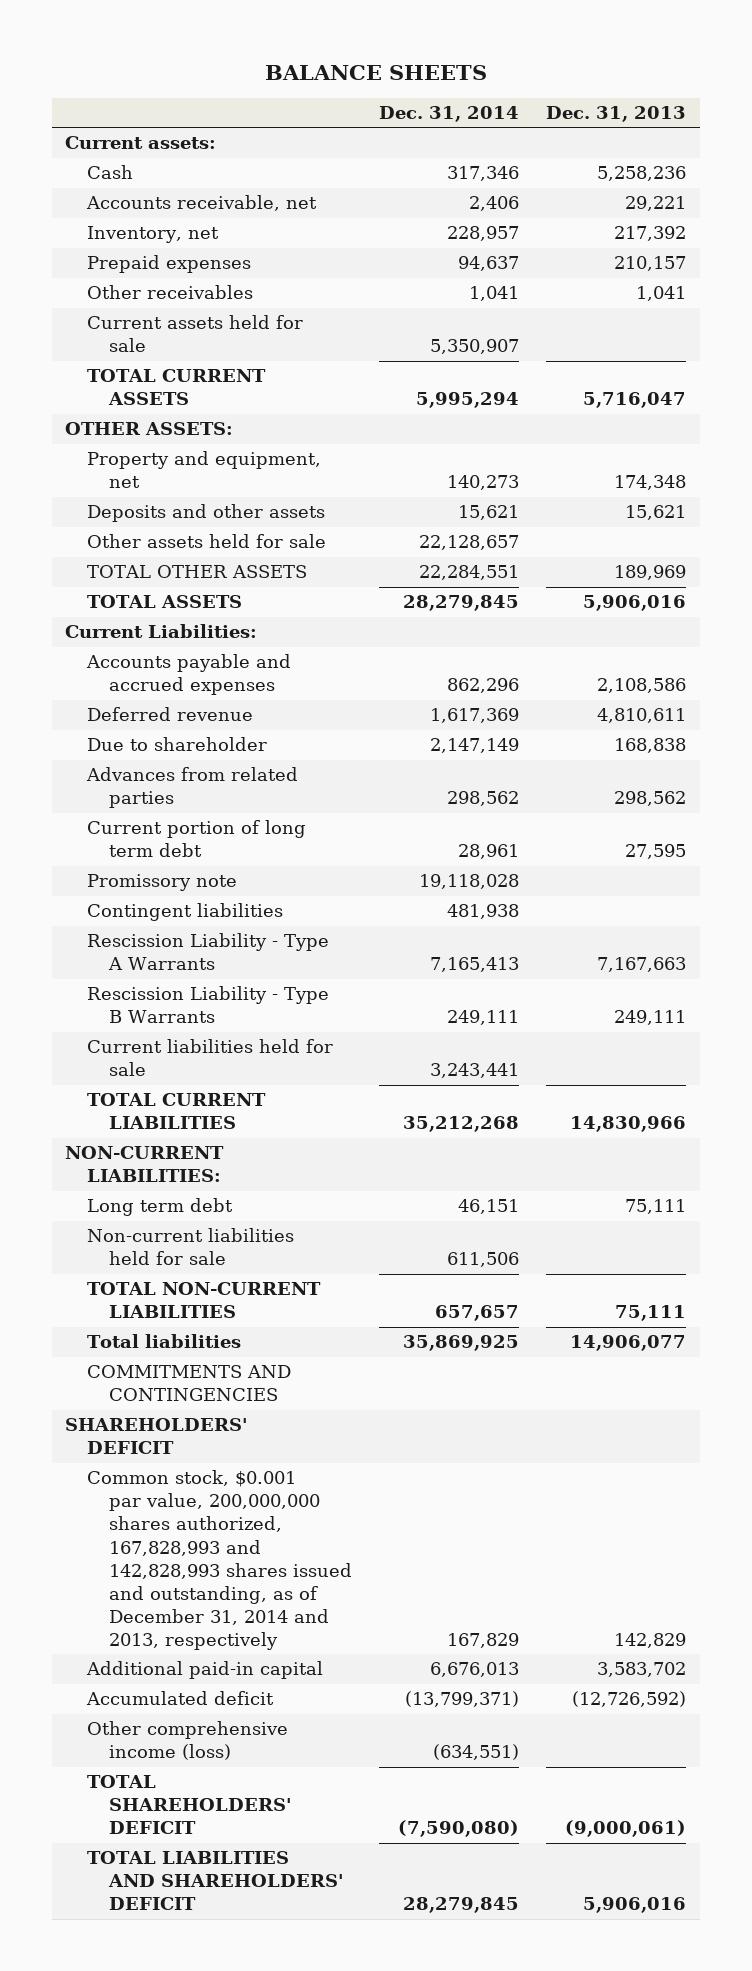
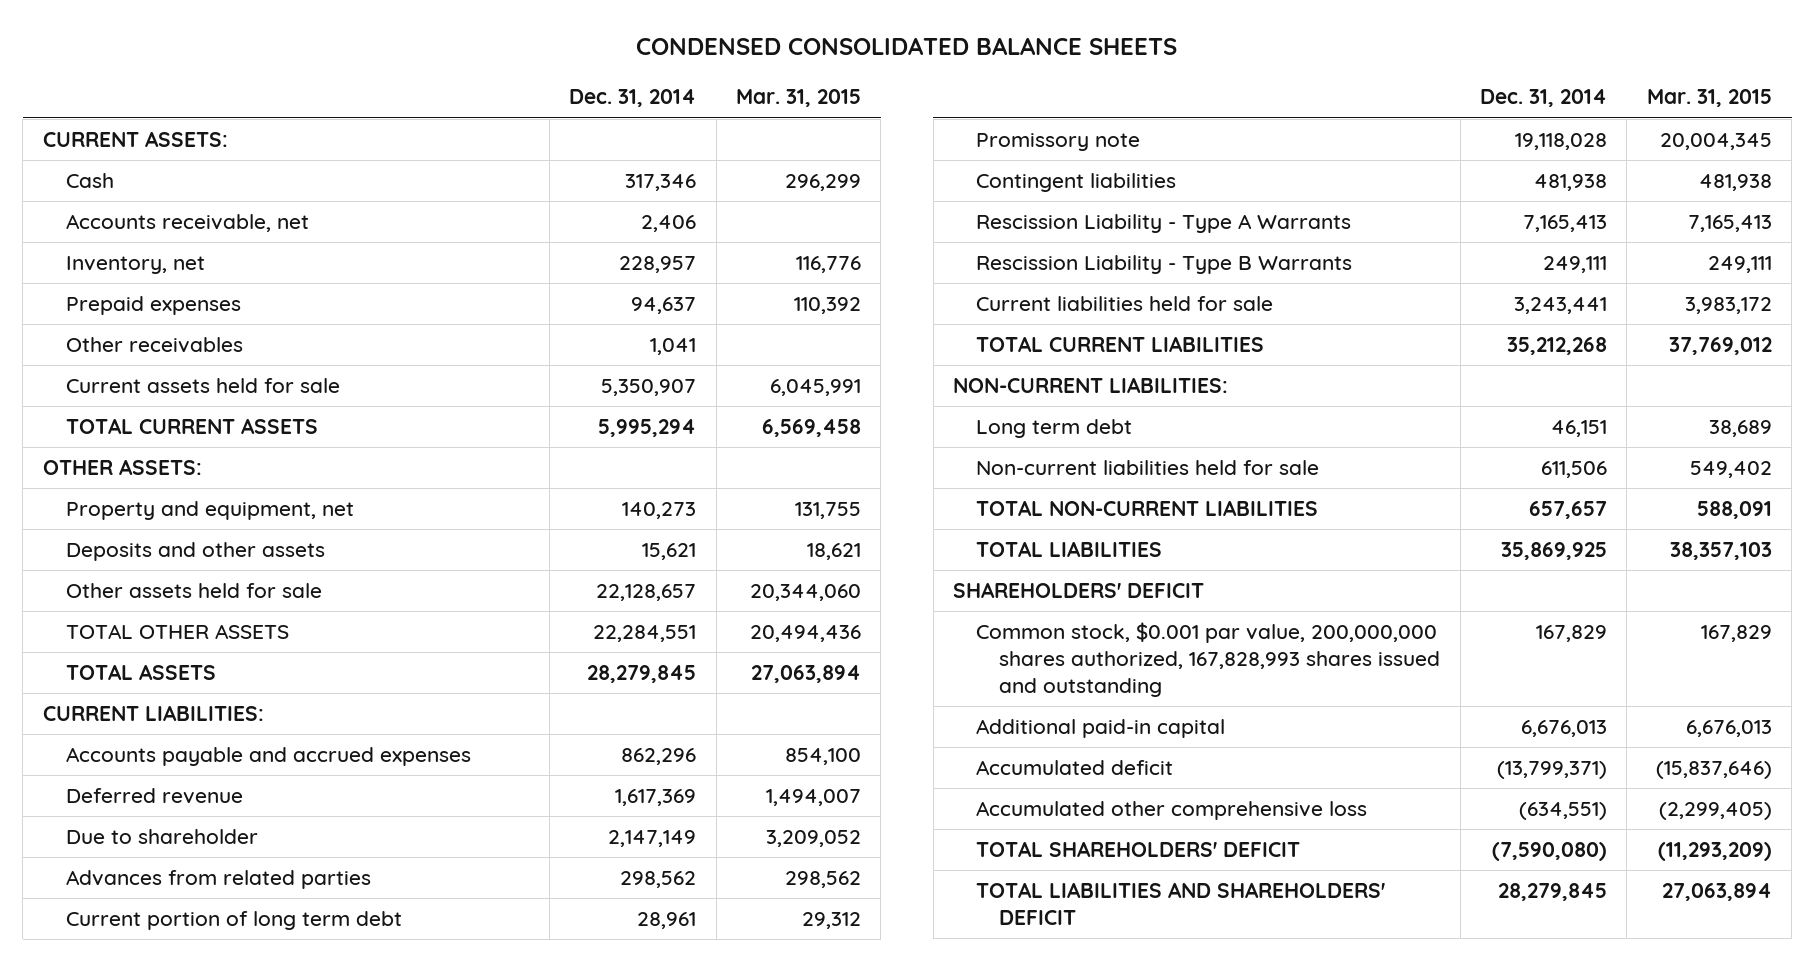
[264,64,487,80] BALANCE SHEETS -> [636,37,1178,56] CONDENSED CONSOLIDATED BALANCE SHEETS
[546,105,687,122] Dec. 31, 2013 -> none
none -> [736,89,862,108] Mar. 31, 2015
[65,136,217,150] Current assets: -> [42,131,228,148] CURRENT ASSETS:
[65,624,258,639] Current Liabilities: -> [42,705,264,722] CURRENT LIABILITIES:
[87,1365,292,1402] COMMITMENTS AND CONTINGENCIES -> none
[87,1334,242,1349] Total liabilities -> [976,541,1163,558] TOTAL LIABILITIES
[87,1470,352,1650] Common stock, $0.001 par value, 200,000,000 shares authorized, 167,828,993 and 142,828,993 shares issued and outstanding, as of December 31, 2014 and 2013, respectively -> [976,622,1441,697] Common stock, $0.001 par value, 200,000,000 shares authorized, 167,828,993 shares issued and outstanding
[87,1721,289,1761] Other comprehensive income (loss) -> [976,801,1368,821] Accumulated other comprehensive loss

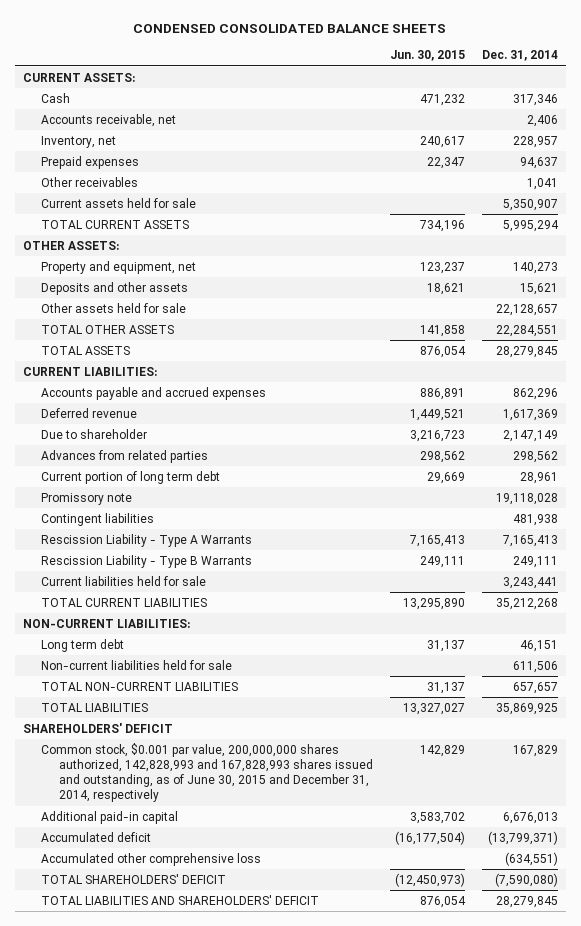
[736,89,862,108] Mar. 31, 2015 -> none
none -> [389,50,465,62] Jun. 30, 2015
[976,622,1441,697] Common stock, $0.001 par value, 200,000,000 shares authorized, 167,828,993 shares issued and outstanding -> [40,742,373,803] Common stock, $0.001 par value, 200,000,000 shares authorized, 142,828,993 and 167,828,993 shares issued and outstanding, as of June 30, 2015 and December 31, 2014, respectively

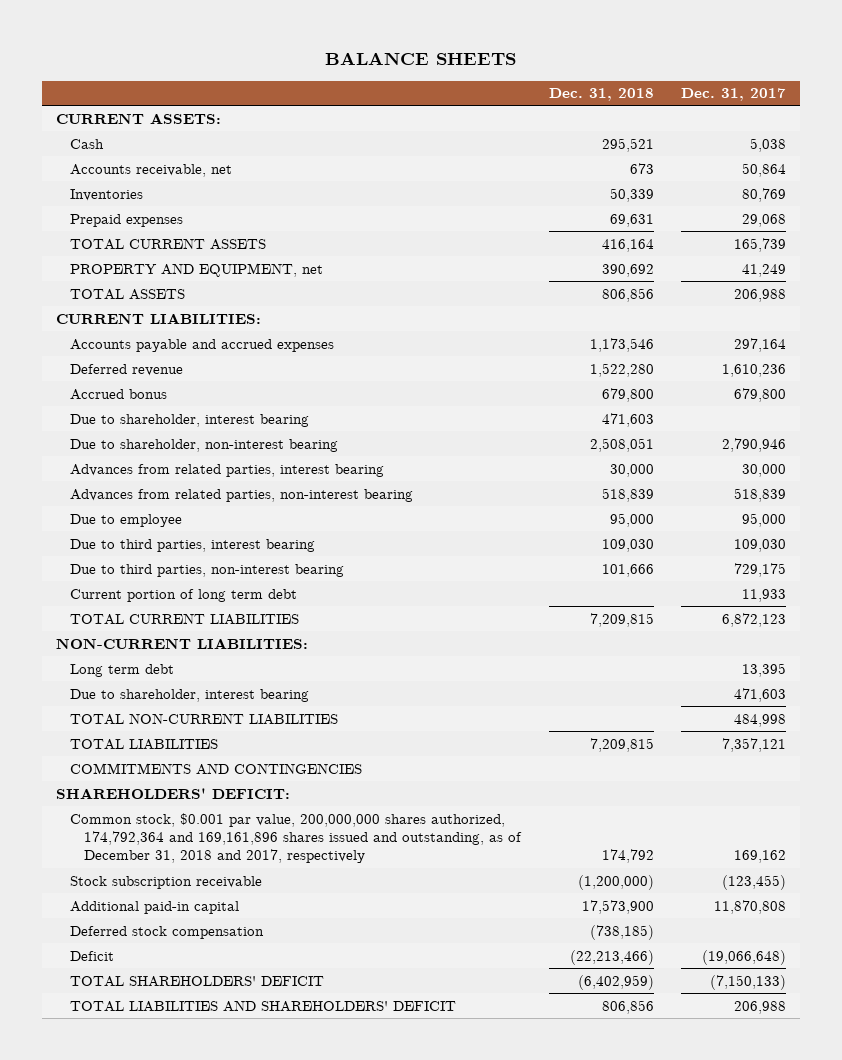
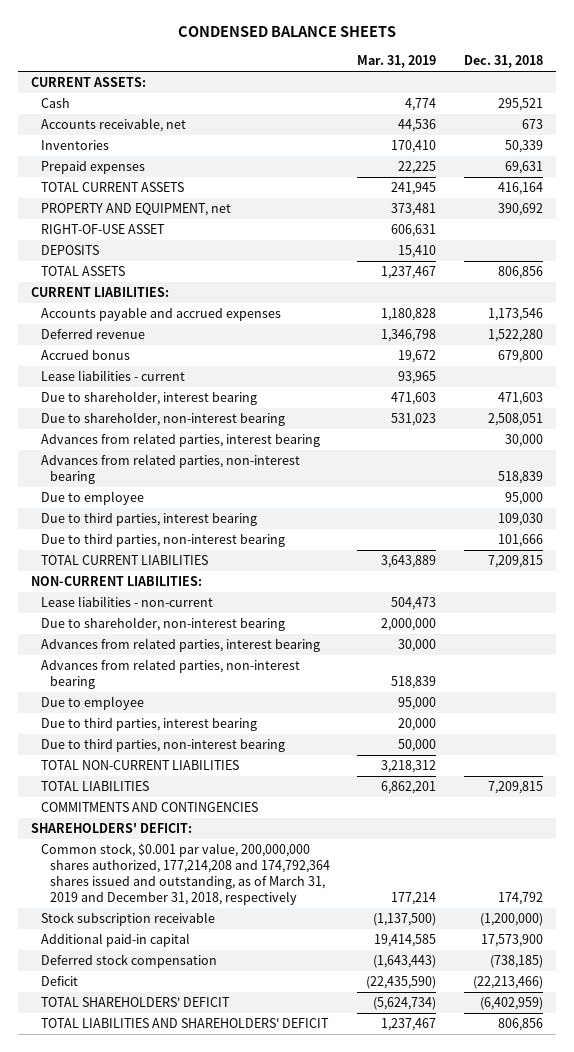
[324,52,516,66] BALANCE SHEETS -> [177,26,396,38] CONDENSED BALANCE SHEETS
[681,88,787,102] Dec. 31, 2017 -> none
none -> [357,54,437,68] Mar. 31, 2019
none -> [40,224,165,235] RIGHT-OF-USE ASSET
none -> [40,245,99,256] DEPOSITS
none -> [40,370,185,382] Lease liabilities - current
[70,588,298,602] Current portion of long term debt -> none
[70,663,175,677] Long term debt -> none
none -> [40,596,213,608] Lease liabilities - non-current
[70,688,310,702] Due to shareholder, interest bearing -> [40,617,285,632] Due to shareholder, non-interest bearing
none -> [40,638,320,653] Advances from related parties, interest bearing
none -> [40,659,300,690] Advances from related parties, non-interest bearing
none -> [40,696,144,711] Due to employee
none -> [40,718,257,732] Due to third parties, interest bearing
none -> [40,739,285,753] Due to third parties, non-interest bearing
[70,812,523,864] Common stock, $0.001 par value, 200,000,000 shares authorized, 174,792,364 and 169,161,896 shares issued and outstanding, as of December 31, 2018 and 2017, respectively -> [40,843,330,905] Common stock, $0.001 par value, 200,000,000 shares authorized, 177,214,208 and 174,792,364 shares issued and outstanding, as of March 31, 2019 and December 31, 2018, respectively

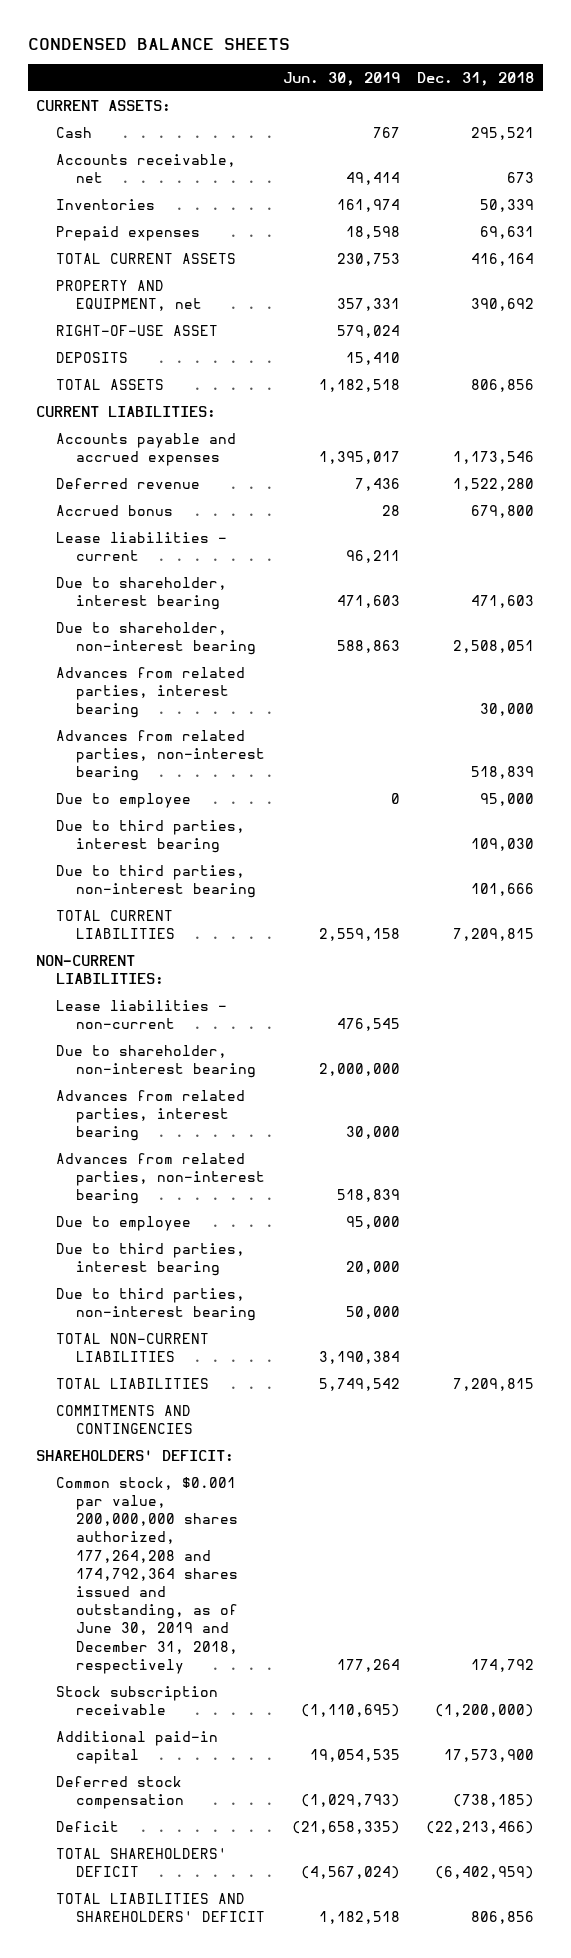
[357,54,437,68] Mar. 31, 2019 -> none
none -> [282,71,400,86] Jun. 30, 2019
[40,843,330,905] Common stock, $0.001 par value, 200,000,000 shares authorized, 177,214,208 and 174,792,364 shares issued and outstanding, as of March 31, 2019 and December 31, 2018, respectively -> [56,1476,239,1674] Common stock, $0.001 par value, 200,000,000 shares authorized, 177,264,208 and 174,792,364 shares issued and outstanding, as of June 30, 2019 and December 31, 2018, respectively

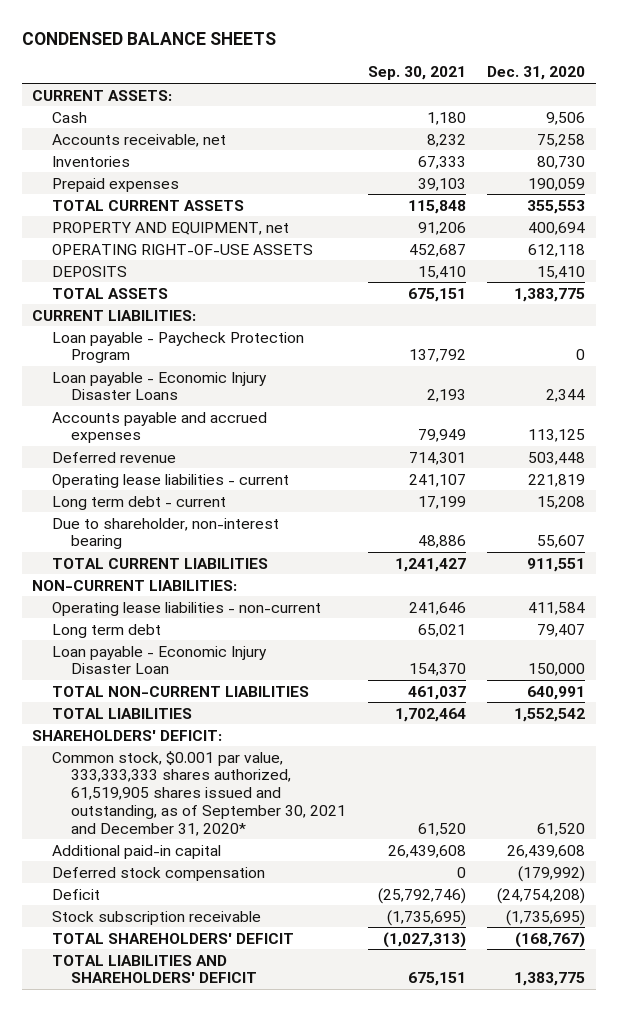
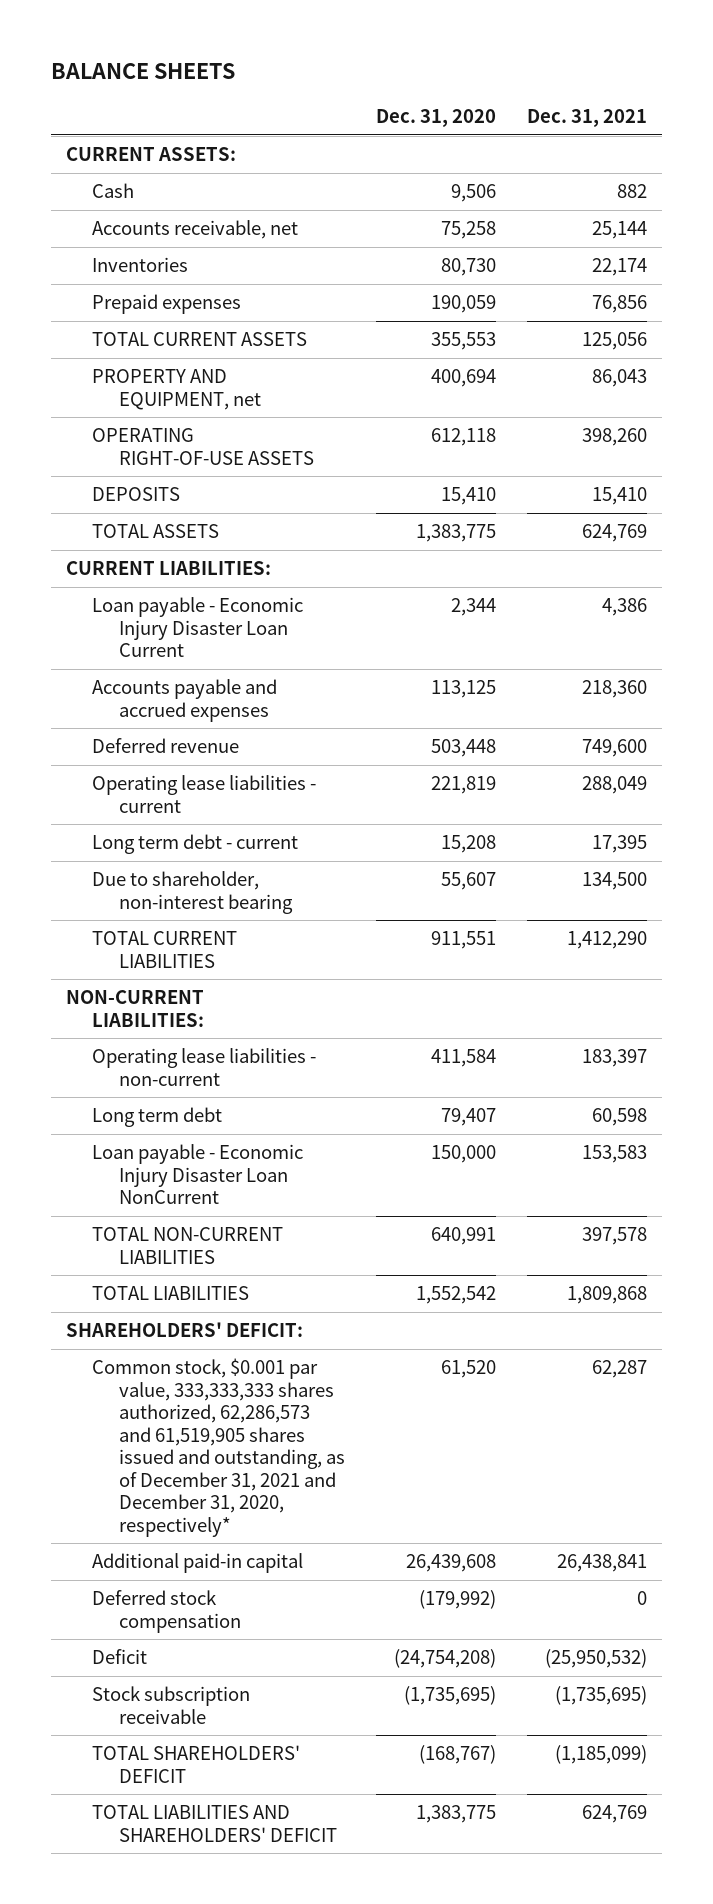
[21,32,276,46] CONDENSED BALANCE SHEETS -> [50,63,235,80] BALANCE SHEETS
[367,66,466,81] Sep. 30, 2021 -> none
none -> [526,109,647,128] Dec. 31, 2021
[51,331,304,364] Loan payable - Paycheck Protection Program -> none
[51,371,267,401] Loan payable - Economic Injury Disaster Loans -> [92,597,304,658] Loan payable - Economic Injury Disaster Loan Current
[51,645,267,675] Loan payable - Economic Injury Disaster Loan -> [92,1144,304,1205] Loan payable - Economic Injury Disaster Loan NonCurrent
[51,750,347,836] Common stock, $0.001 par value, 333,333,333 shares authorized, 61,519,905 shares issued and outstanding, as of September 30, 2021 and December 31, 2020* -> [92,1358,345,1537] Common stock, $0.001 par value, 333,333,333 shares authorized, 62,286,573 and 61,519,905 shares issued and outstanding, as of December 31, 2021 and December 31, 2020, respectively*

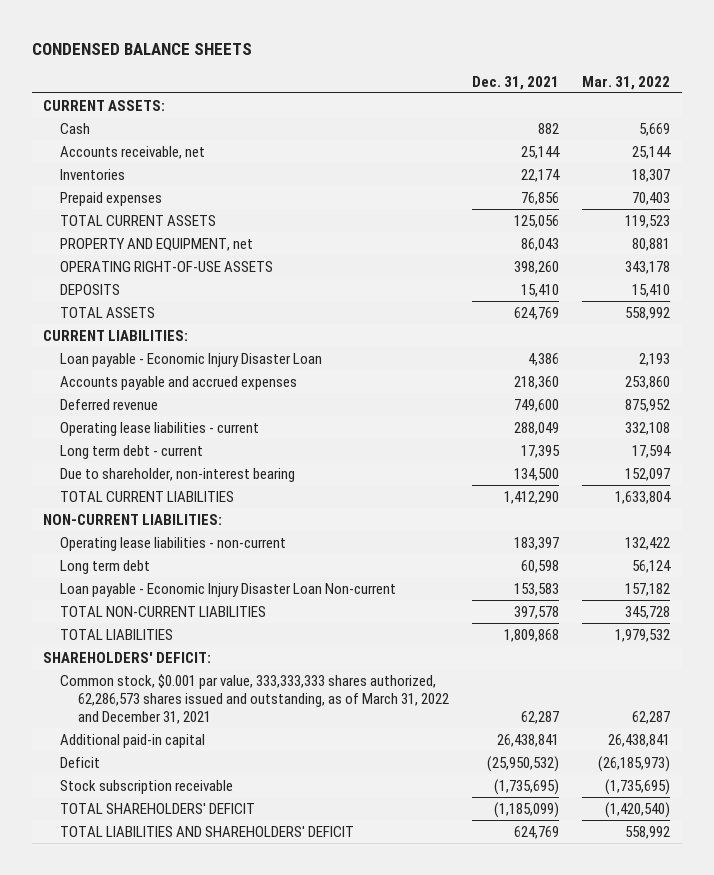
[50,63,235,80] BALANCE SHEETS -> [31,42,252,55] CONDENSED BALANCE SHEETS
[375,109,496,128] Dec. 31, 2020 -> none
none -> [582,75,671,90] Mar. 31, 2022
[92,597,304,658] Loan payable - Economic Injury Disaster Loan Current -> [60,352,323,367] Loan payable - Economic Injury Disaster Loan
[92,1144,304,1205] Loan payable - Economic Injury Disaster Loan NonCurrent -> [60,582,397,597] Loan payable - Economic Injury Disaster Loan Non-current
[92,1358,345,1537] Common stock, $0.001 par value, 333,333,333 shares authorized, 62,286,573 and 61,519,905 shares issued and outstanding, as of December 31, 2021 and December 31, 2020, respectively* -> [60,673,449,725] Common stock, $0.001 par value, 333,333,333 shares authorized, 62,286,573 shares issued and outstanding, as of March 31, 2022 and December 31, 2021
[92,1590,241,1633] Deferred stock compensation -> none

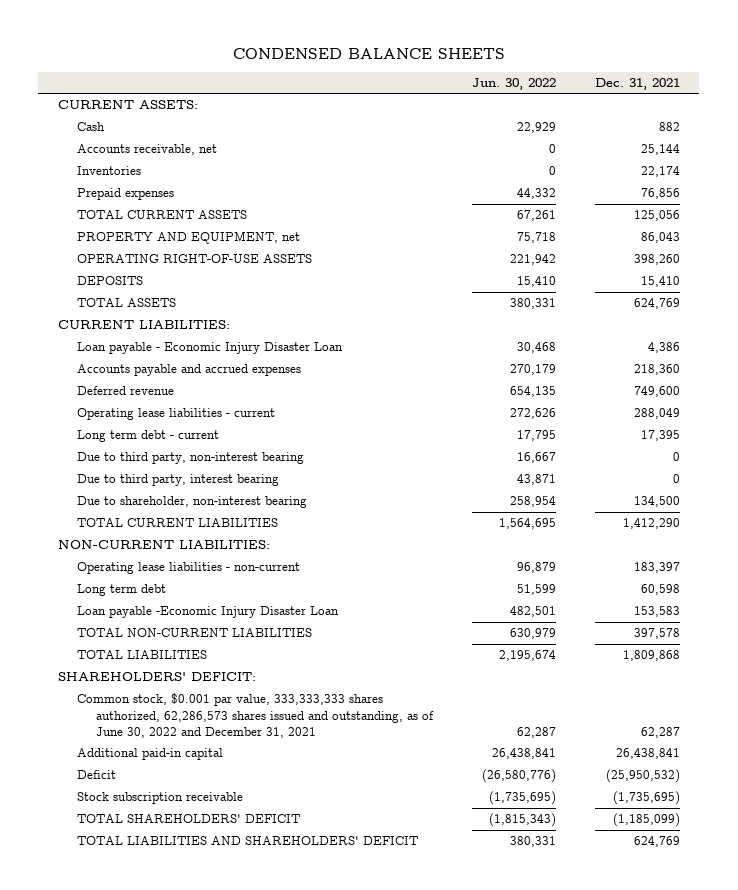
[582,75,671,90] Mar. 31, 2022 -> none
none -> [471,78,556,91] Jun. 30, 2022
none -> [76,452,304,465] Due to third party, non-interest bearing
none -> [76,474,279,487] Due to third party, interest bearing
[60,582,397,597] Loan payable - Economic Injury Disaster Loan Non-current -> [76,606,339,619] Loan payable -Economic Injury Disaster Loan
[60,673,449,725] Common stock, $0.001 par value, 333,333,333 shares authorized, 62,286,573 shares issued and outstanding, as of March 31, 2022 and December 31, 2021 -> [76,693,434,739] Common stock, $0.001 par value, 333,333,333 shares authorized, 62,286,573 shares issued and outstanding, as of June 30, 2022 and December 31, 2021

